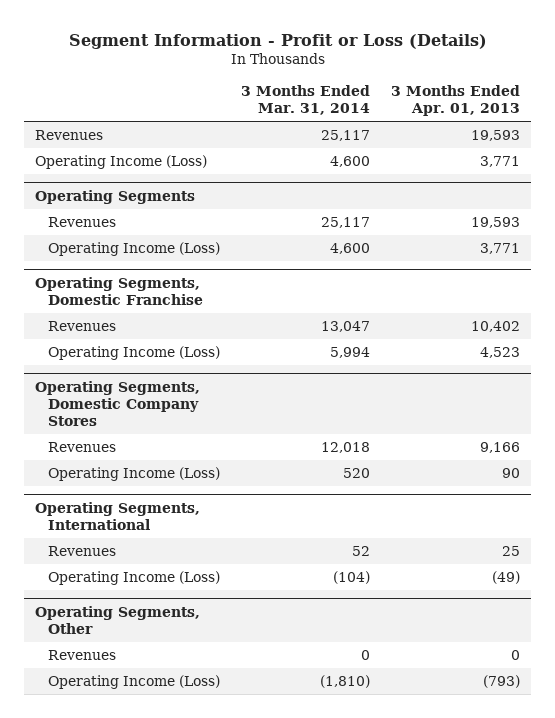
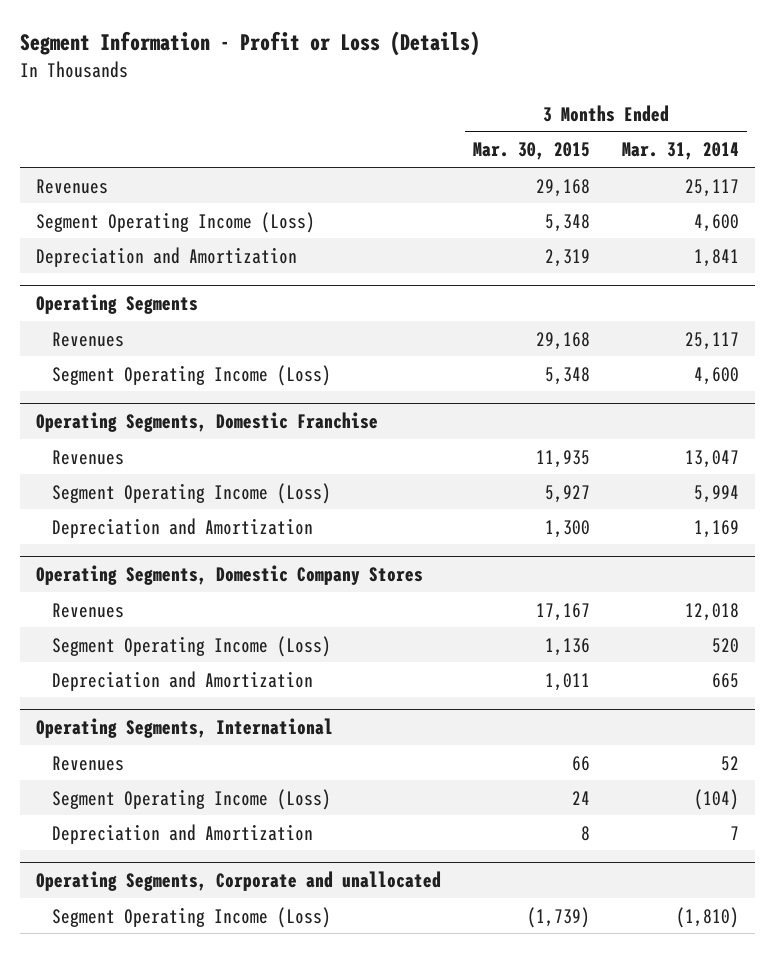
[391,84,521,117] 3 Months Ended Apr. 01, 2013 -> none
none -> [472,142,590,161] Mar. 30, 2015
[34,154,207,169] Operating Income (Loss) -> [35,211,315,233] Segment Operating Income (Loss)
none -> [35,246,297,267] Depreciation and Amortization
[47,241,220,256] Operating Income (Loss) -> [51,364,331,386] Segment Operating Income (Loss)
[47,345,220,360] Operating Income (Loss) -> [51,482,331,504] Segment Operating Income (Loss)
none -> [51,517,313,538] Depreciation and Amortization
[47,466,220,481] Operating Income (Loss) -> [51,635,331,657] Segment Operating Income (Loss)
none -> [51,670,313,691] Depreciation and Amortization
[34,605,200,635] Operating Segments, Other -> none
[47,649,116,660] Revenues -> none
[47,570,220,585] Operating Income (Loss) -> [51,788,331,810] Segment Operating Income (Loss)
none -> [51,823,313,844] Depreciation and Amortization
none -> [35,871,441,892] Operating Segments, Corporate and unallocated
[47,674,220,689] Operating Income (Loss) -> [51,906,331,928] Segment Operating Income (Loss)

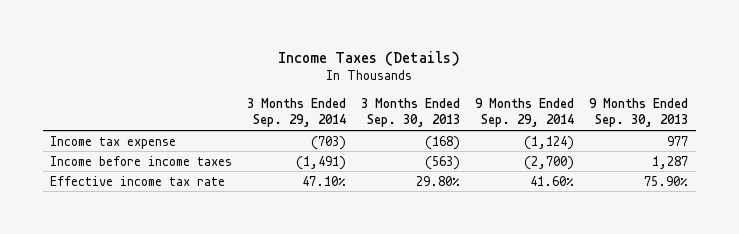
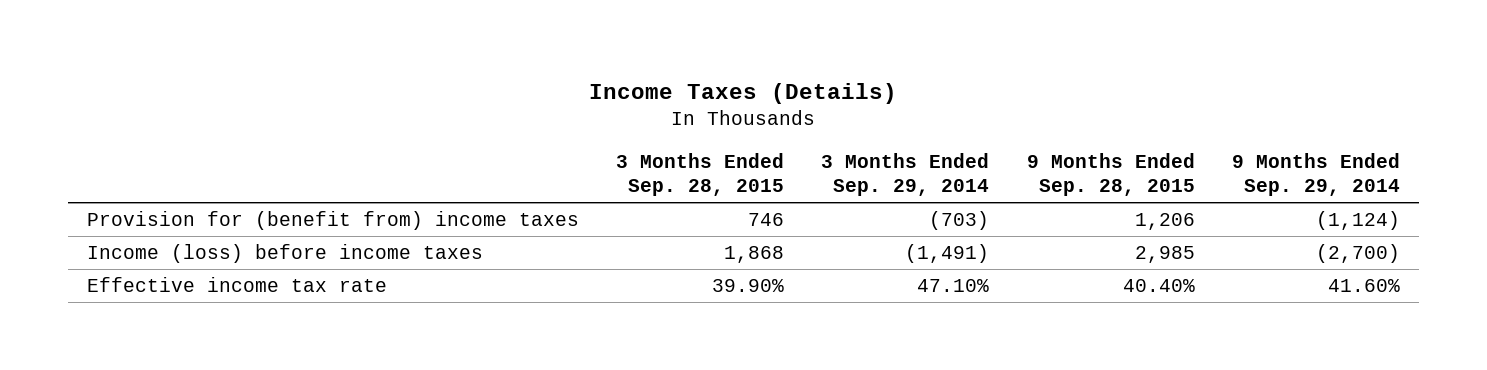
[361,97,461,128] 3 Months Ended Sep. 30, 2013 -> none
[589,97,689,128] 9 Months Ended Sep. 30, 2013 -> none
none -> [616,153,785,197] 3 Months Ended Sep. 28, 2015
none -> [1026,153,1195,197] 9 Months Ended Sep. 28, 2015
[50,135,177,149] Income tax expense -> [86,211,579,231] Provision for (benefit from) income taxes
[50,155,233,166] Income before income taxes -> [86,244,483,264] Income (loss) before income taxes

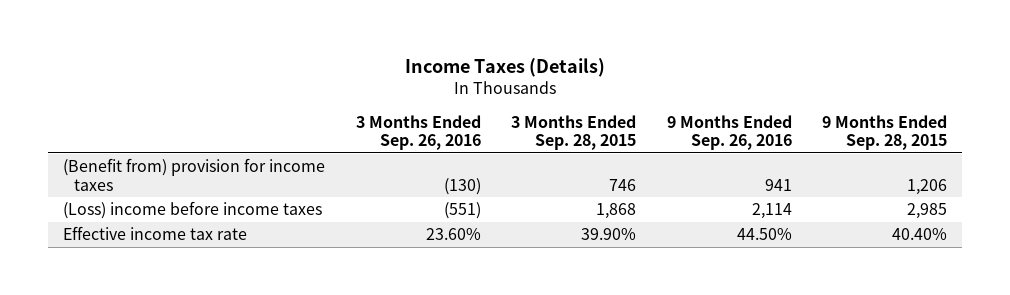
[821,153,990,197] 3 Months Ended Sep. 29, 2014 -> none
[1232,153,1401,197] 9 Months Ended Sep. 29, 2014 -> none
none -> [355,114,481,151] 3 Months Ended Sep. 26, 2016
none -> [666,114,792,151] 9 Months Ended Sep. 26, 2016
[86,211,579,231] Provision for (benefit from) income taxes -> [63,158,326,191] (Benefit from) provision for income taxes
[86,244,483,264] Income (loss) before income taxes -> [63,201,323,220] (Loss) income before income taxes

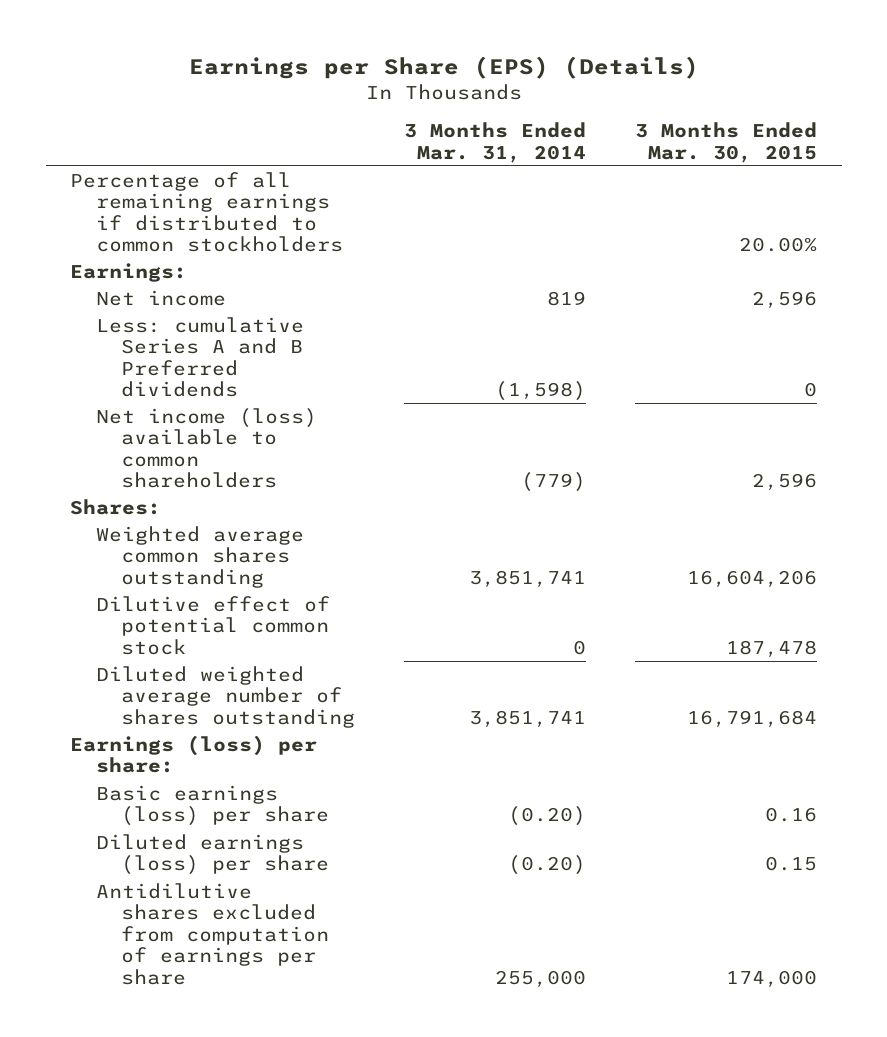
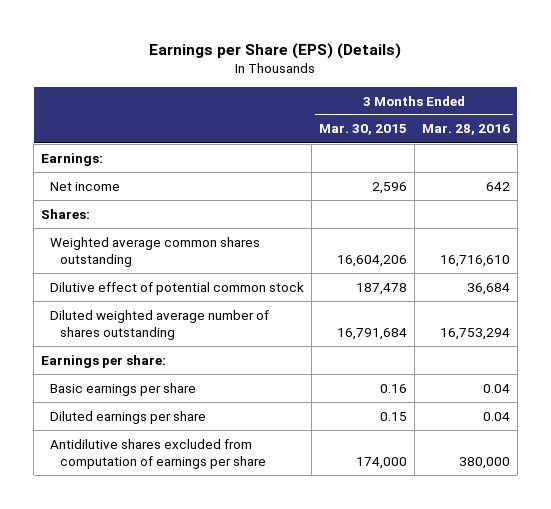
[404,122,587,163] 3 Months Ended Mar. 31, 2014 -> none
none -> [421,124,510,136] Mar. 28, 2016
[70,172,343,253] Percentage of all remaining earnings if distributed to common stockholders -> none
[95,317,304,398] Less: cumulative Series A and B Preferred dividends -> none
[95,408,317,489] Net income (loss) available to common shareholders -> none
[70,735,318,774] Earnings (loss) per share: -> [40,354,166,368] Earnings per share:
[95,785,330,827] Basic earnings (loss) per share -> [50,382,197,396] Basic earnings per share
[95,834,330,876] Diluted earnings (loss) per share -> [50,410,207,424] Diluted earnings per share

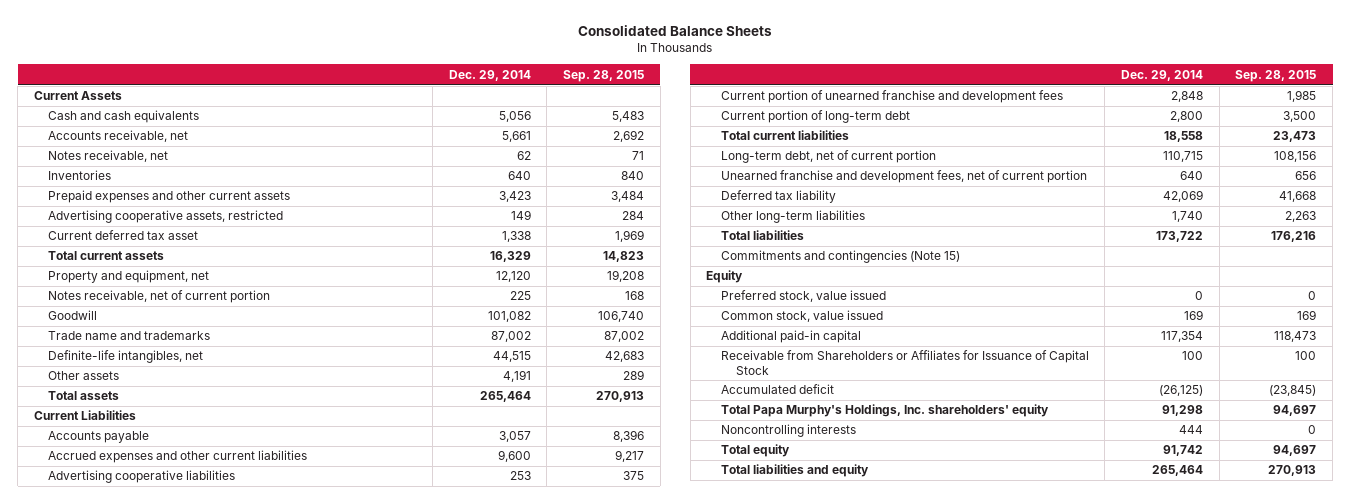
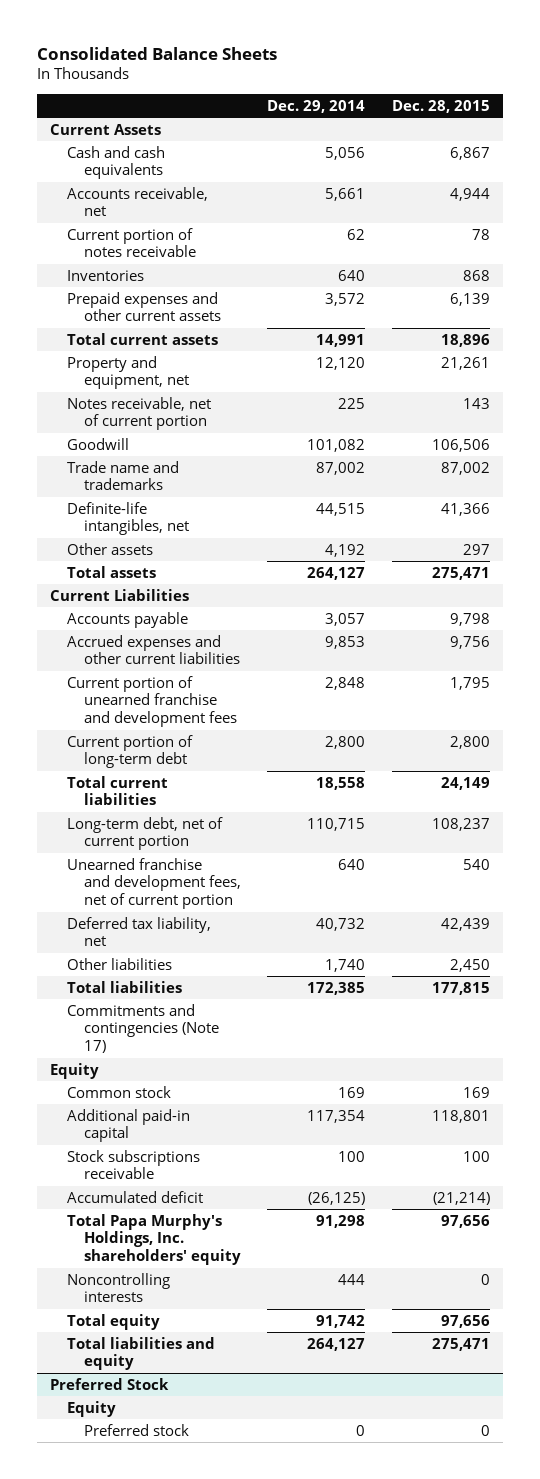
[563,69,645,82] Sep. 28, 2015 -> none
none -> [391,99,490,113] Dec. 28, 2015
[48,150,169,163] Notes receivable, net -> [67,227,196,258] Current portion of notes receivable
[48,210,284,224] Advertising cooperative assets, restricted -> none
[48,230,199,241] Current deferred tax asset -> none
[498,191,531,203] 3,423 -> [325,292,366,306] 3,572
[489,251,531,263] 16,329 -> [316,333,366,347] 14,991
[502,370,531,383] 4,191 -> [325,543,366,557] 4,192
[479,391,531,403] 265,464 -> [307,566,366,580] 264,127
[48,470,236,484] Advertising cooperative liabilities -> none
[497,450,531,463] 9,600 -> [325,635,366,649] 9,853
[720,190,836,204] Deferred tax liability -> [67,916,212,947] Deferred tax liability, net
[1163,190,1204,203] 42,069 -> [316,917,366,931] 40,732
[720,210,865,224] Other long-term liabilities -> [67,957,173,970] Other liabilities
[1156,231,1204,243] 173,722 -> [307,981,366,995] 172,385
[720,250,960,264] Commitments and contingencies (Note 15) -> [67,1003,219,1054] Commitments and contingencies (Note 17)
[720,290,886,303] Preferred stock, value issued -> none
[720,310,883,323] Common stock, value issued -> [67,1085,172,1098] Common stock
[720,350,1089,375] Receivable from Shareholders or Affiliates for Issuance of Capital Stock -> none
none -> [67,1149,201,1180] Stock subscriptions receivable
[1152,465,1204,477] 265,464 -> [307,1337,366,1351] 264,127
none -> [50,1377,170,1390] Preferred Stock
none -> [67,1400,117,1417] Equity
none -> [83,1423,189,1436] Preferred stock

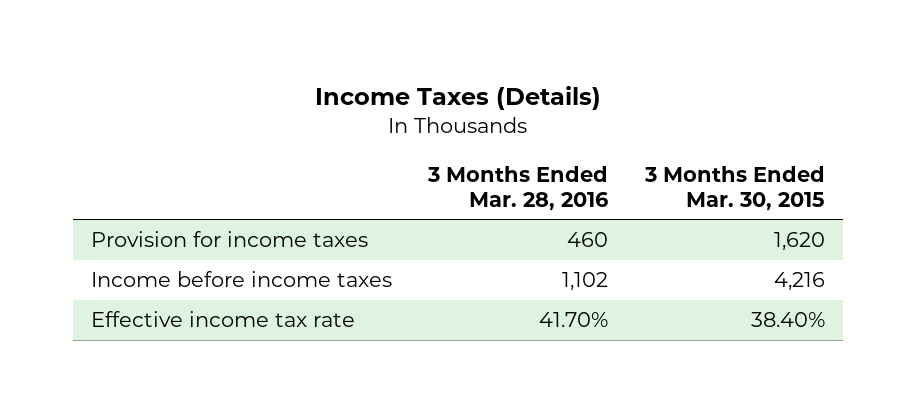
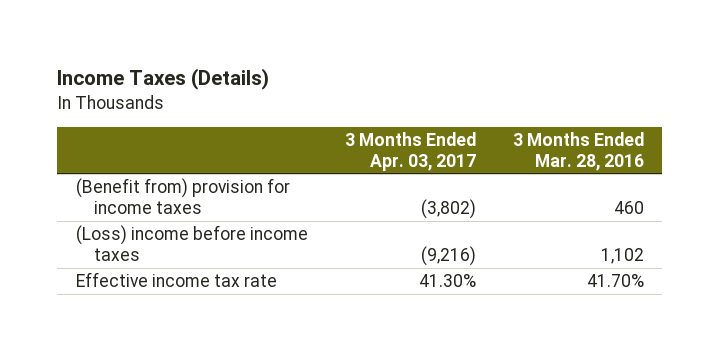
[643,165,825,212] 3 Months Ended Mar. 30, 2015 -> none
none -> [344,131,476,171] 3 Months Ended Apr. 03, 2017
[90,231,368,248] Provision for income taxes -> [75,178,290,215] (Benefit from) provision for income taxes
[90,271,392,288] Income before income taxes -> [75,225,308,262] (Loss) income before income taxes

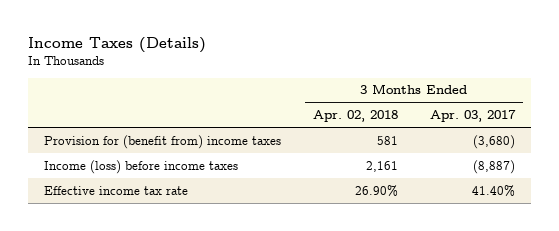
[512,131,644,171] 3 Months Ended Mar. 28, 2016 -> none
none -> [313,110,399,123] Apr. 02, 2018
[75,178,290,215] (Benefit from) provision for income taxes -> [44,134,282,149] Provision for (benefit from) income taxes
[420,199,476,220] (3,802) -> [473,134,516,149] (3,680)
[75,225,308,262] (Loss) income before income taxes -> [44,159,239,174] Income (loss) before income taxes
[420,246,476,267] (9,216) -> [473,159,516,174] (8,887)
[418,274,476,288] 41.30% -> [472,184,516,197] 41.40%

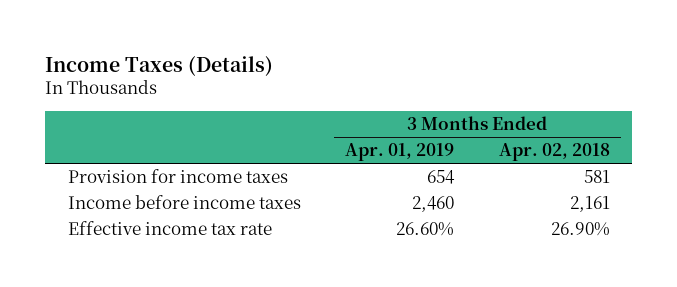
[430,110,517,123] Apr. 03, 2017 -> none
none -> [345,143,455,162] Apr. 01, 2019
[44,134,282,149] Provision for (benefit from) income taxes -> [67,169,288,184] Provision for income taxes
[44,159,239,174] Income (loss) before income taxes -> [67,195,301,210] Income before income taxes

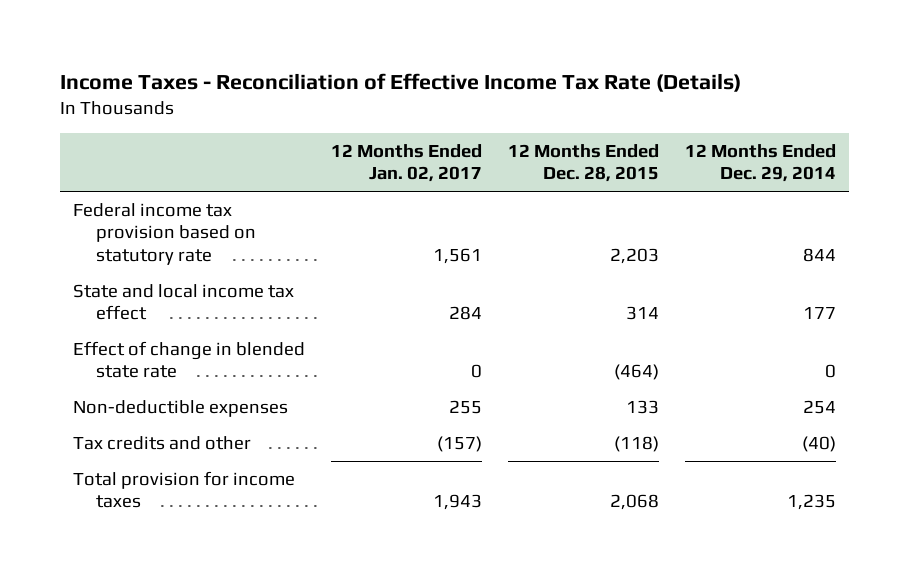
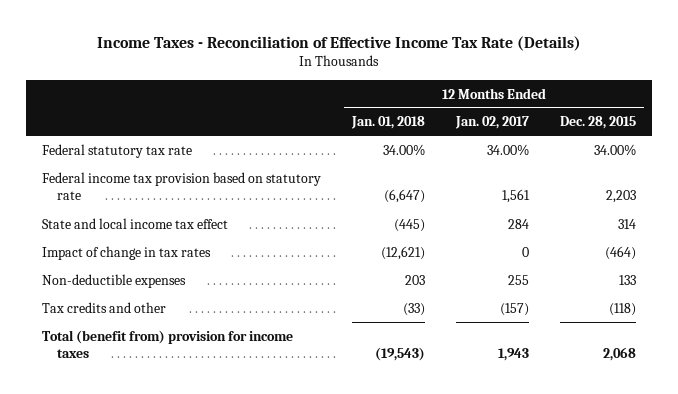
[685,143,837,182] 12 Months Ended Dec. 29, 2014 -> none
none -> [350,116,425,130] Jan. 01, 2018
none -> [41,143,192,158] Federal statutory tax rate
[73,341,306,379] Effect of change in blended state rate -> [41,245,211,260] Impact of change in tax rates
[73,471,296,509] Total provision for income taxes -> [41,329,293,359] Total (benefit from) provision for income taxes

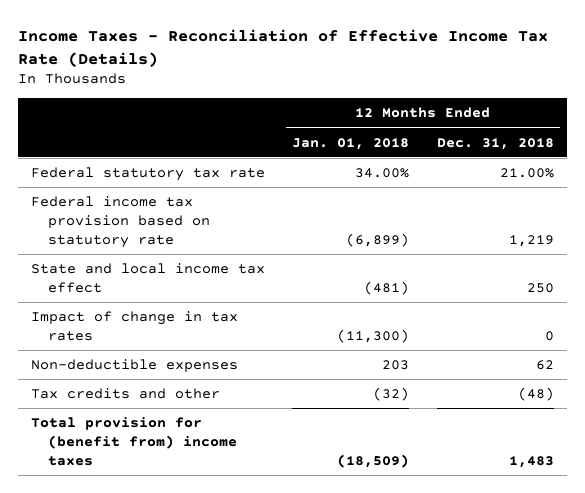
[455,116,530,130] Jan. 02, 2017 -> none
[560,116,637,130] Dec. 28, 2015 -> none
none -> [436,137,554,150] Dec. 31, 2018
[383,189,425,204] (6,647) -> [346,233,410,248] (6,899)
[393,218,425,232] (445) -> [364,281,410,296] (481)
[380,245,425,260] (12,621) -> [337,329,410,344] (11,300)
[402,302,425,316] (33) -> [373,387,410,402] (32)
[41,329,293,359] Total (benefit from) provision for income taxes -> [31,417,238,467] Total provision for (benefit from) income taxes
[374,347,425,362] (19,543) -> [337,454,410,469] (18,509)

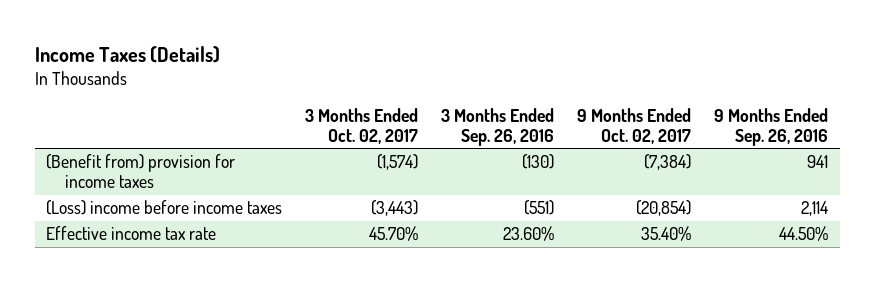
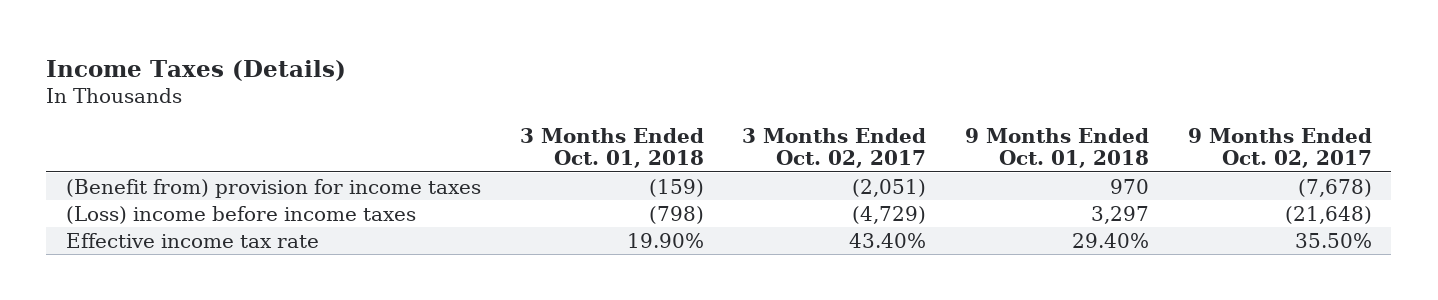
[441,107,555,147] 3 Months Ended Sep. 26, 2016 -> none
[714,107,829,147] 9 Months Ended Sep. 26, 2016 -> none
none -> [519,127,704,169] 3 Months Ended Oct. 01, 2018
none -> [965,127,1150,169] 9 Months Ended Oct. 01, 2018
[377,154,419,171] (1,574) -> [852,178,927,197] (2,051)
[644,154,692,171] (7,384) -> [1298,178,1373,197] (7,678)
[371,200,419,217] (3,443) -> [852,205,927,224] (4,729)
[636,200,692,217] (20,854) -> [1285,205,1373,224] (21,648)
[369,226,419,242] 45.70% -> [849,232,927,248] 43.40%
[641,226,692,242] 35.40% -> [1295,232,1373,248] 35.50%

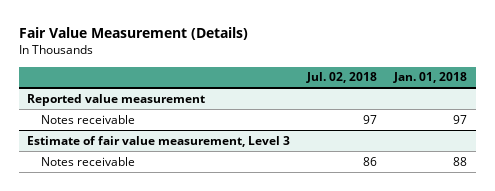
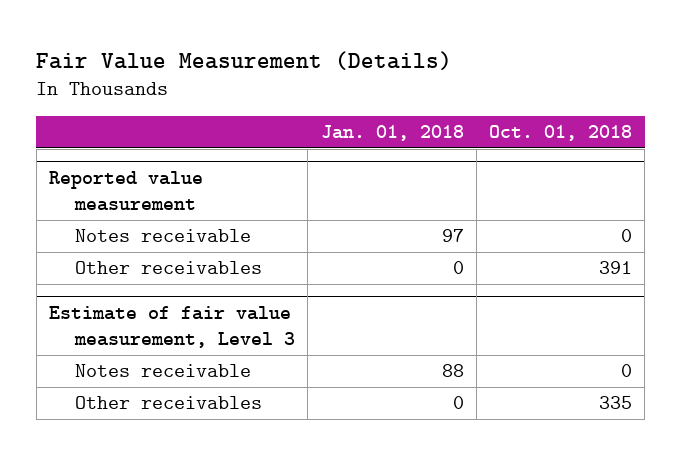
[306,72,378,84] Jul. 02, 2018 -> none
none -> [488,124,632,141] Oct. 01, 2018
none -> [75,261,263,275] Other receivables
none -> [75,396,263,410] Other receivables

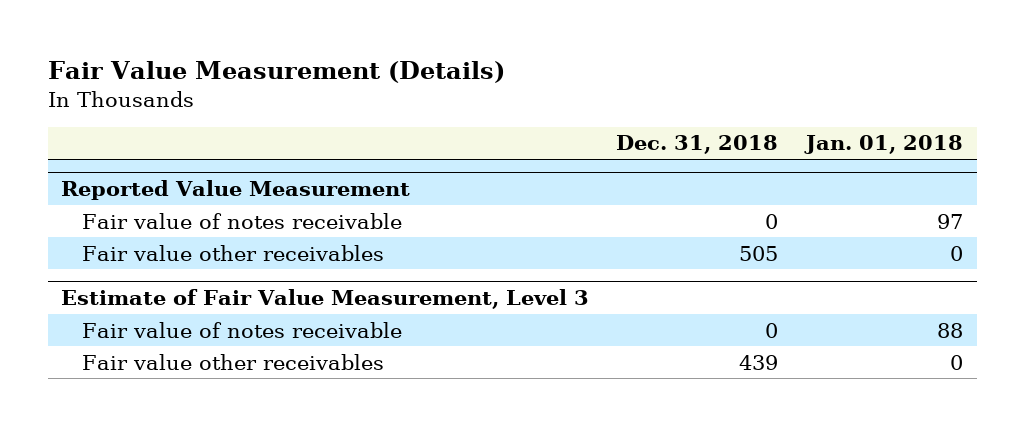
[488,124,632,141] Oct. 01, 2018 -> none
none -> [616,135,779,155] Dec. 31, 2018
[48,171,203,211] Reported value measurement -> [61,180,411,201] Reported Value Measurement
[75,229,252,243] Notes receivable -> [81,212,402,229] Fair value of notes receivable
[75,261,263,275] Other receivables -> [81,244,384,261] Fair value other receivables
[48,306,296,348] Estimate of fair value measurement, Level 3 -> [61,289,590,310] Estimate of Fair Value Measurement, Level 3
[75,364,252,378] Notes receivable -> [81,321,402,338] Fair value of notes receivable
[75,396,263,410] Other receivables -> [81,353,384,370] Fair value other receivables

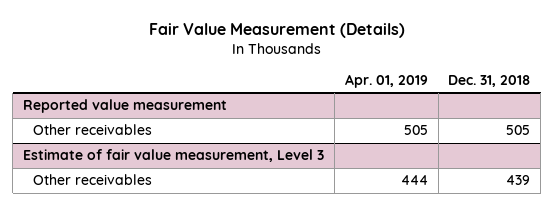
[803,135,963,155] Jan. 01, 2018 -> none
none -> [344,74,428,89] Apr. 01, 2019
[81,212,402,229] Fair value of notes receivable -> none
[81,321,402,338] Fair value of notes receivable -> none
[61,180,411,201] Reported Value Measurement -> [23,99,228,114] Reported value measurement
[81,244,384,261] Fair value other receivables -> [33,124,153,136] Other receivables
[61,289,590,310] Estimate of Fair Value Measurement, Level 3 -> [23,149,325,163] Estimate of fair value measurement, Level 3
[81,353,384,370] Fair value other receivables -> [33,174,153,186] Other receivables

